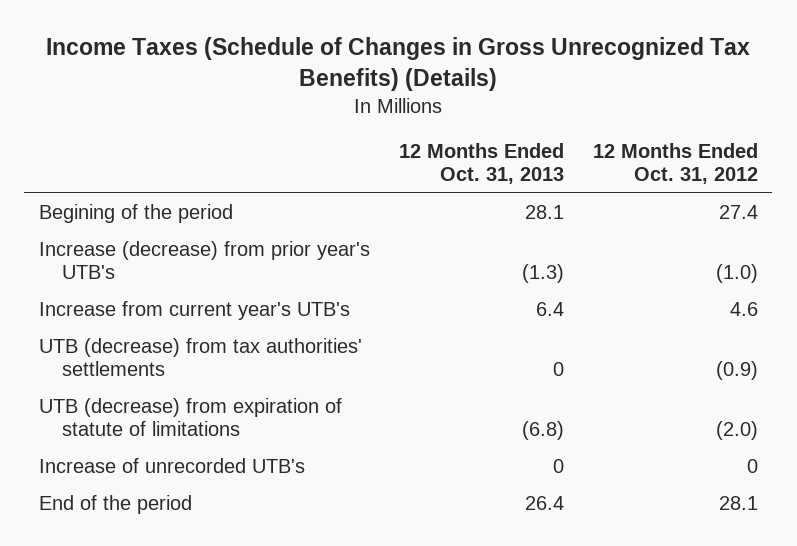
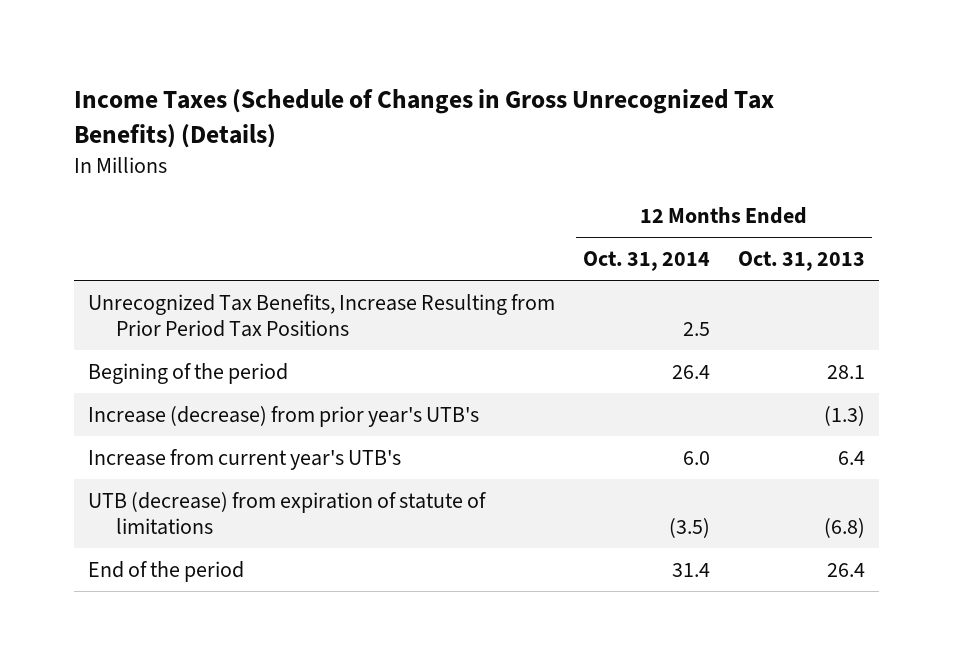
[592,143,758,185] 12 Months Ended Oct. 31, 2012 -> none
none -> [582,251,710,272] Oct. 31, 2014
none -> [87,293,555,337] Unrecognized Tax Benefits, Increase Resulting from Prior Period Tax Positions
[38,338,362,377] UTB (decrease) from tax authorities' settlements -> none
[38,458,305,474] Increase of unrecorded UTB's -> none

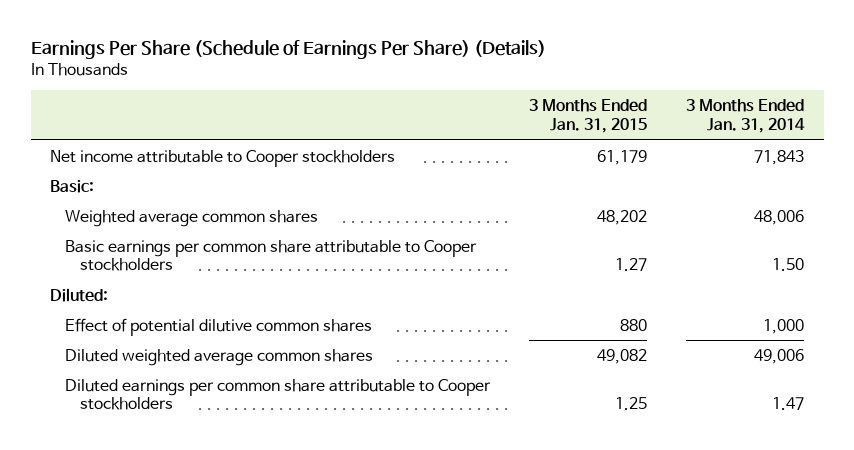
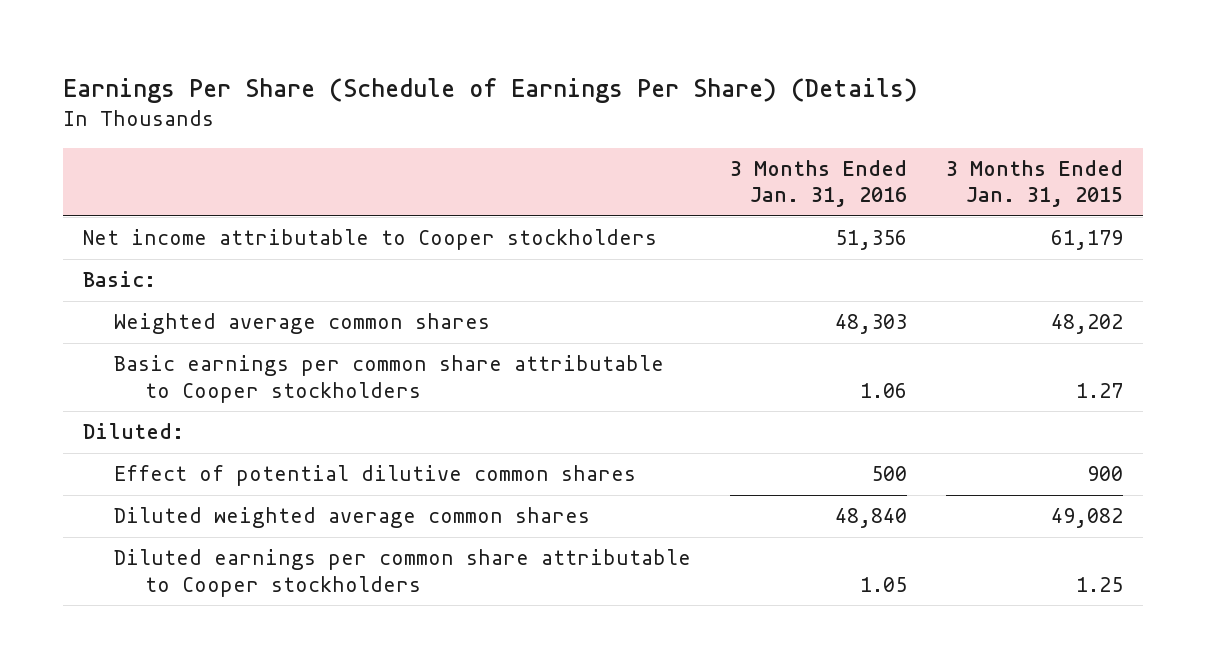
[686,99,806,133] 3 Months Ended Jan. 31, 2014 -> none
none -> [730,160,908,208] 3 Months Ended Jan. 31, 2016
[619,318,647,331] 880 -> [1087,466,1124,482] 900

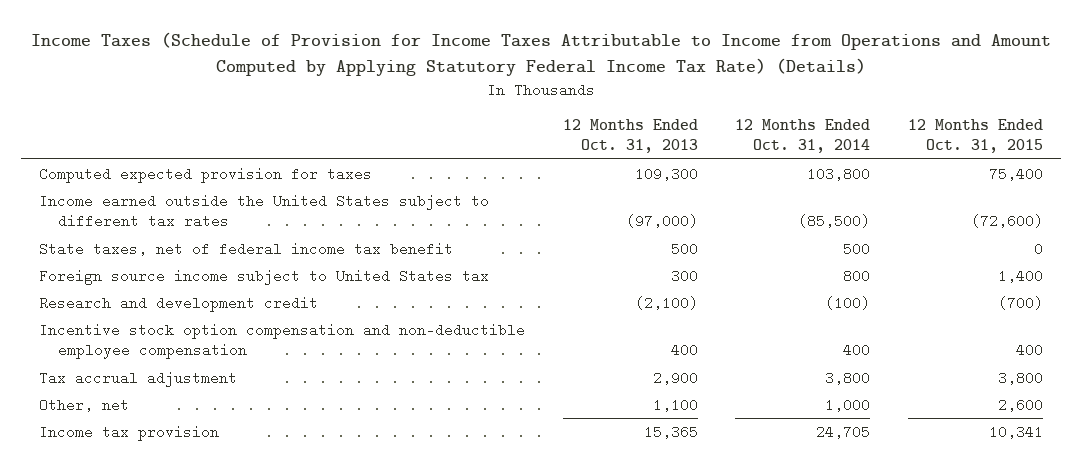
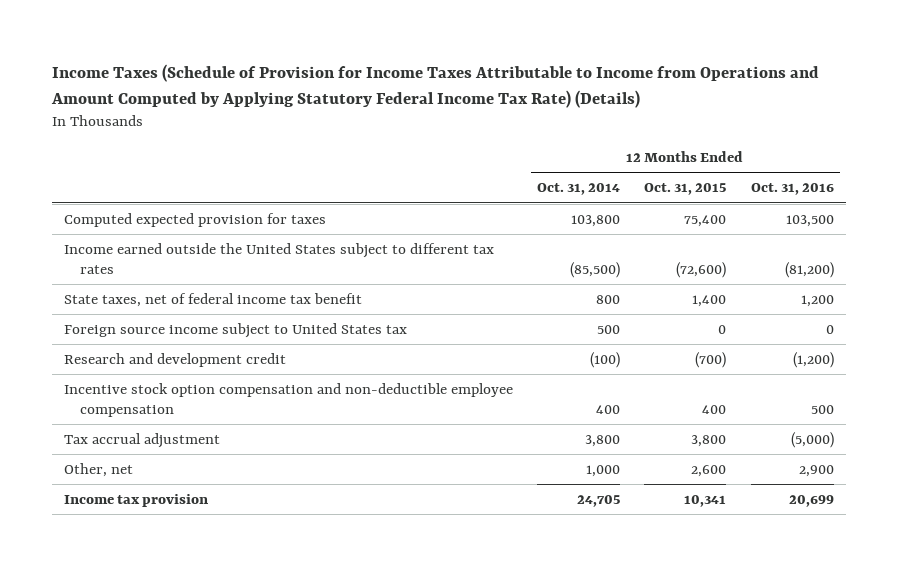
[562,118,698,154] 12 Months Ended Oct. 31, 2013 -> none
none -> [750,183,834,196] Oct. 31, 2016
[843,241,871,256] 500 -> [596,294,621,304] 800
[1033,241,1043,256] 0 -> [692,294,727,307] 1,400
[843,268,871,283] 800 -> [597,324,621,334] 500
[997,268,1043,283] 1,400 -> [718,324,727,334] 0

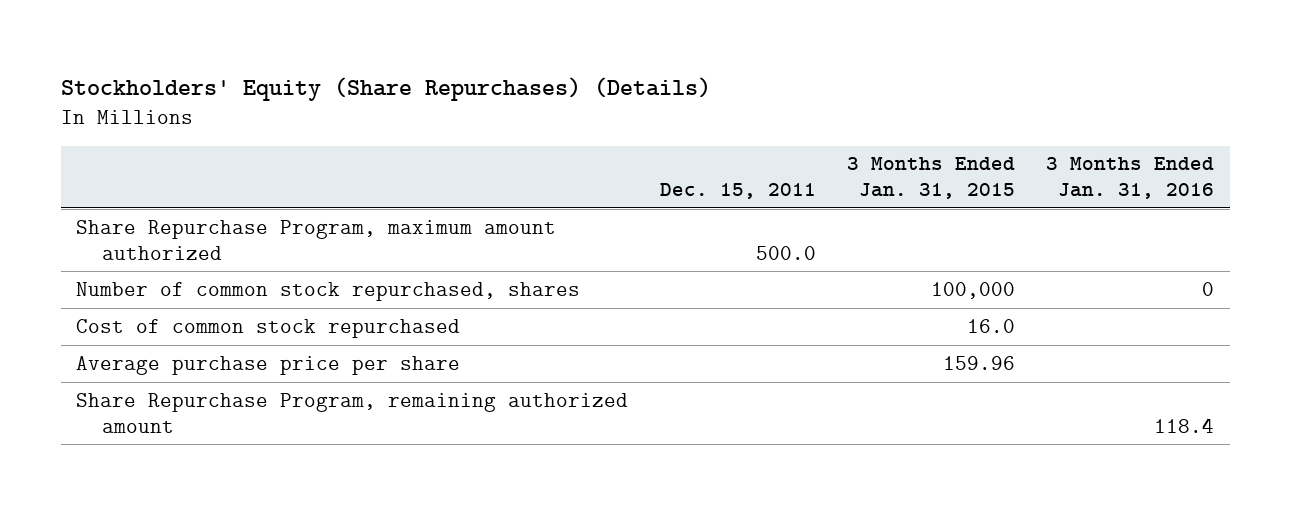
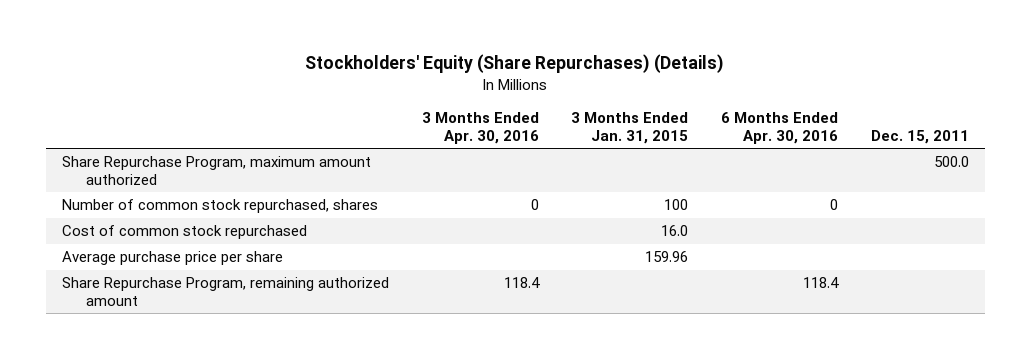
[1046,157,1215,200] 3 Months Ended Jan. 31, 2016 -> none
none -> [421,112,539,144] 3 Months Ended Apr. 30, 2016
none -> [721,112,839,144] 6 Months Ended Apr. 30, 2016
[930,281,1015,299] 100,000 -> [664,199,689,211] 100

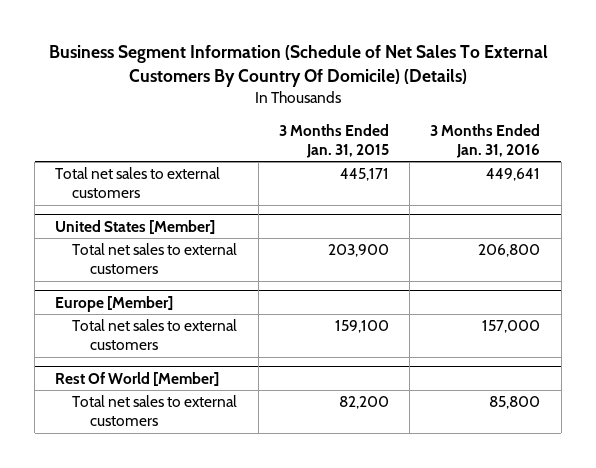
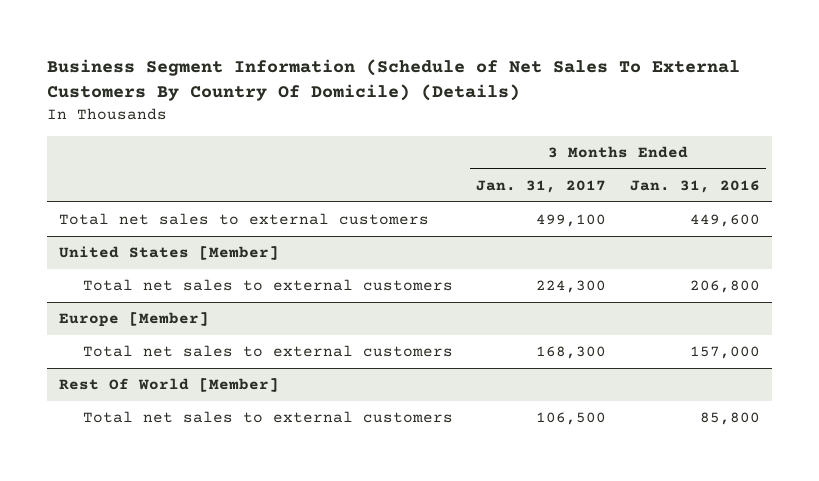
[278,123,389,158] 3 Months Ended Jan. 31, 2015 -> none
none -> [476,179,607,193] Jan. 31, 2017
[486,168,541,182] 449,641 -> [690,214,761,228] 449,600

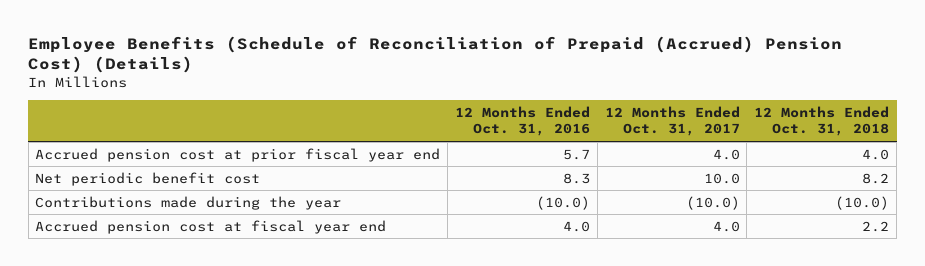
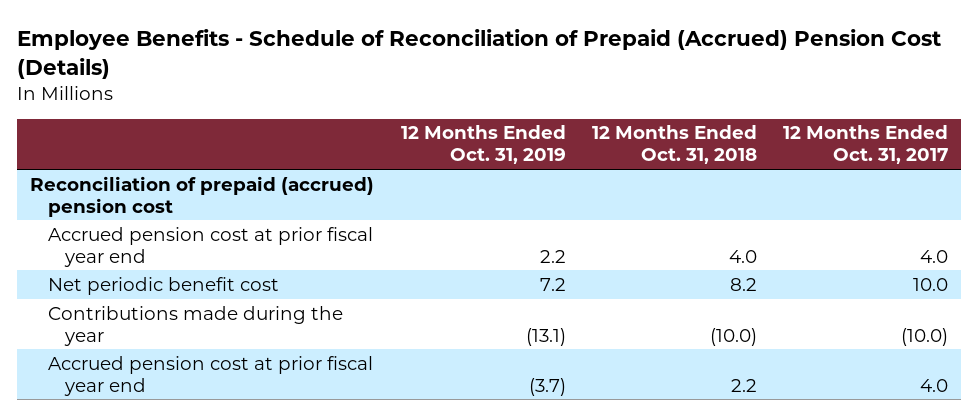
[28,35,843,74] Employee Benefits (Schedule of Reconciliation of Prepaid (Accrued) Pension Cost) (Details) -> [17,29,942,80] Employee Benefits - Schedule of Reconciliation of Prepaid (Accrued) Pension Cost (Details)
[455,106,591,137] 12 Months Ended Oct. 31, 2016 -> none
none -> [400,125,566,165] 12 Months Ended Oct. 31, 2019
none -> [30,175,375,217] Reconciliation of prepaid (accrued) pension cost
[35,219,387,234] Accrued pension cost at fiscal year end -> [47,355,373,396] Accrued pension cost at prior fiscal year end

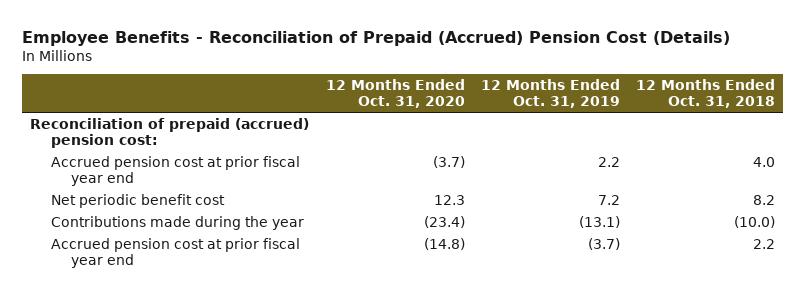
[17,29,942,80] Employee Benefits - Schedule of Reconciliation of Prepaid (Accrued) Pension Cost (Details) -> [22,30,731,46] Employee Benefits - Reconciliation of Prepaid (Accrued) Pension Cost (Details)
[782,125,948,165] 12 Months Ended Oct. 31, 2017 -> none
none -> [325,79,465,109] 12 Months Ended Oct. 31, 2020
[30,175,375,217] Reconciliation of prepaid (accrued) pension cost -> [30,118,310,148] Reconciliation of prepaid (accrued) pension cost:

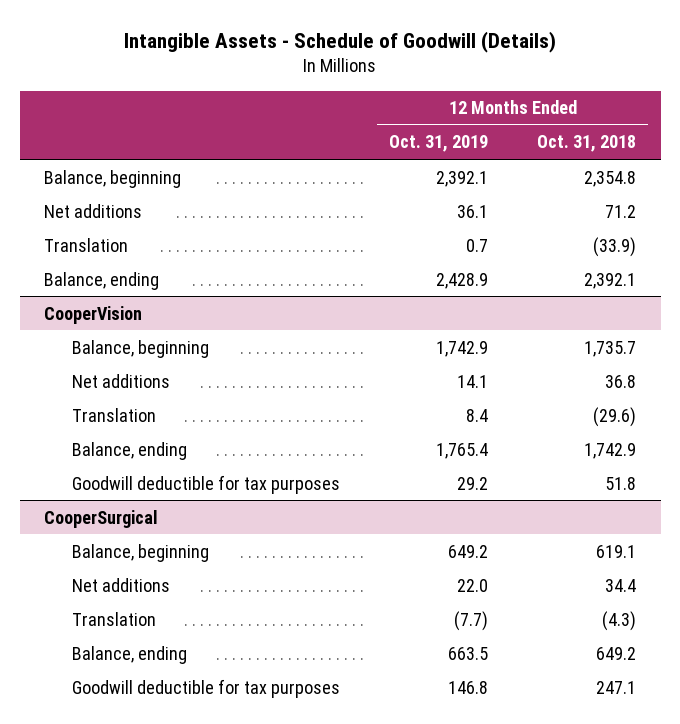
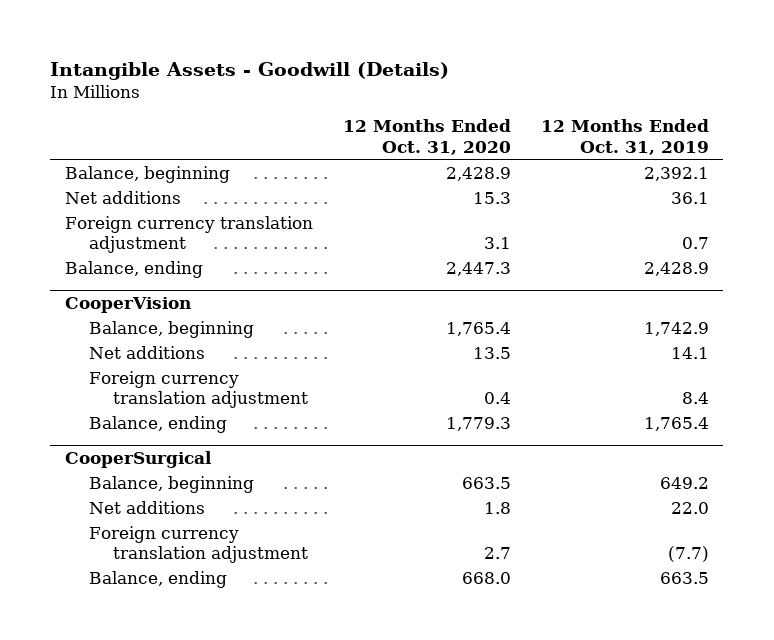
[124,30,557,53] Intangible Assets - Schedule of Goodwill (Details) -> [50,61,450,80] Intangible Assets - Goodwill (Details)
[537,135,637,153] Oct. 31, 2018 -> none
none -> [342,119,511,155] 12 Months Ended Oct. 31, 2020
[44,237,129,252] Translation -> [65,215,314,253] Foreign currency translation adjustment
[71,407,156,422] Translation -> [89,370,309,408] Foreign currency translation adjustment
[71,474,340,494] Goodwill deductible for tax purposes -> none
[71,611,156,626] Translation -> [89,525,309,563] Foreign currency translation adjustment
[71,678,340,698] Goodwill deductible for tax purposes -> none

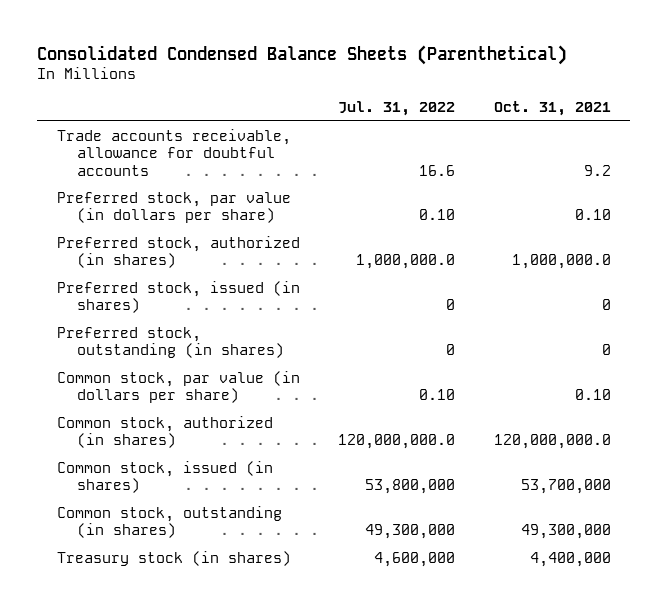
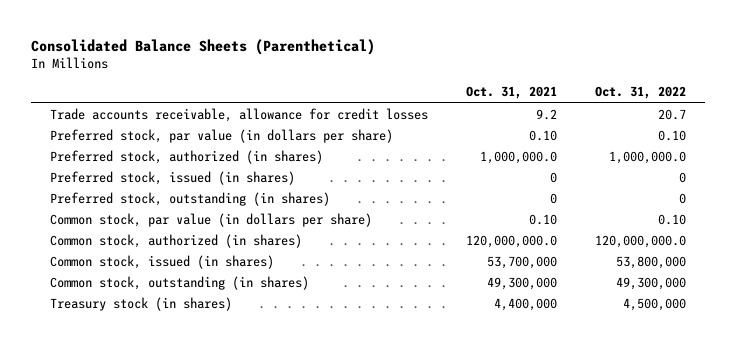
[37,44,568,65] Consolidated Condensed Balance Sheets (Parenthetical) -> [31,39,376,56] Consolidated Balance Sheets (Parenthetical)
[338,101,456,117] Jul. 31, 2022 -> none
none -> [595,86,687,100] Oct. 31, 2022
[56,128,291,176] Trade accounts receivable, allowance for doubtful accounts -> [50,108,429,123] Trade accounts receivable, allowance for credit losses

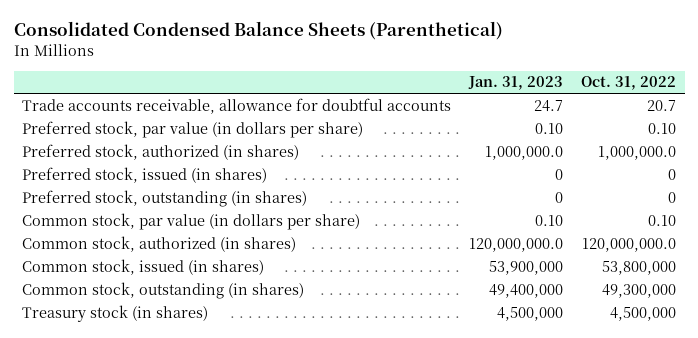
[31,39,376,56] Consolidated Balance Sheets (Parenthetical) -> [13,21,503,41] Consolidated Condensed Balance Sheets (Parenthetical)
[466,86,558,100] Oct. 31, 2021 -> none
none -> [468,76,564,91] Jan. 31, 2023
[50,108,429,123] Trade accounts receivable, allowance for credit losses -> [22,97,452,114] Trade accounts receivable, allowance for doubtful accounts

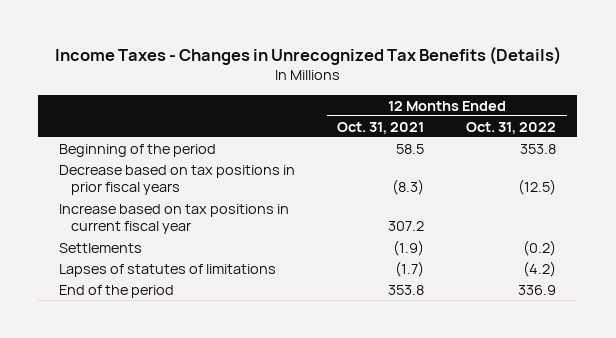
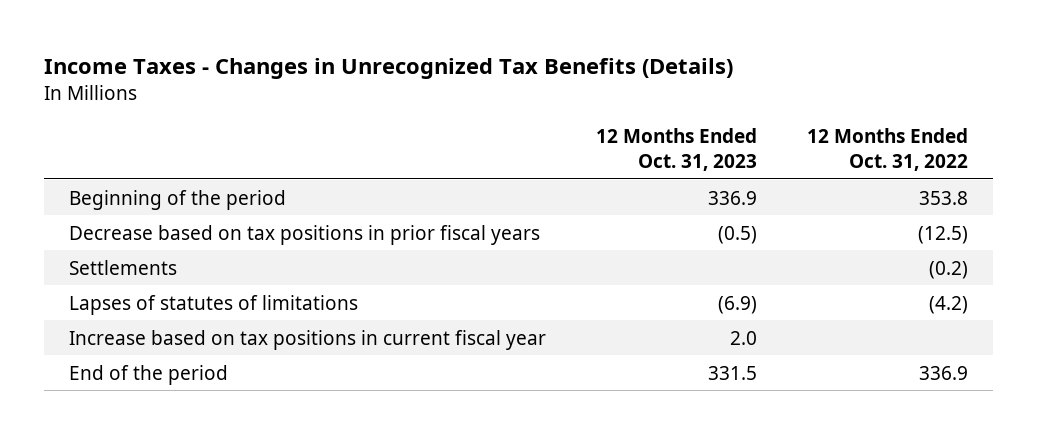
[337,121,425,134] Oct. 31, 2021 -> none
none -> [596,128,758,171] 12 Months Ended Oct. 31, 2023
[59,203,290,235] Increase based on tax positions in current fiscal year -> [69,329,547,350] Increase based on tax positions in current fiscal year

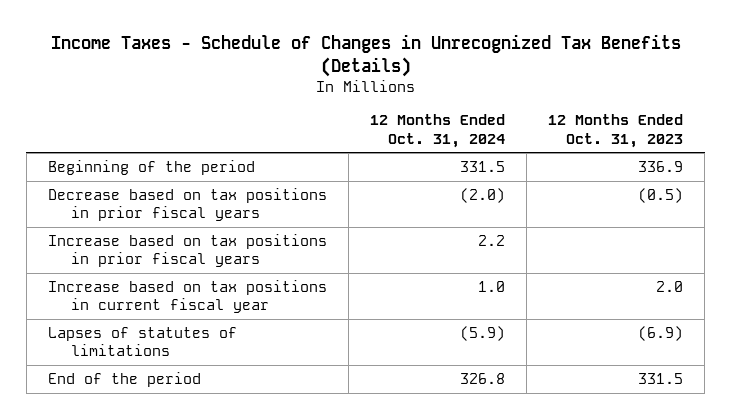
[44,57,734,79] Income Taxes - Changes in Unrecognized Tax Benefits (Details) -> [50,34,681,77] Income Taxes - Schedule of Changes in Unrecognized Tax Benefits (Details)
[806,128,968,171] 12 Months Ended Oct. 31, 2022 -> none
none -> [370,114,506,148] 12 Months Ended Oct. 31, 2024
[69,259,178,275] Settlements -> none
none -> [47,233,327,268] Increase based on tax positions in prior fiscal years
[69,294,359,315] Lapses of statutes of limitations -> [47,326,237,357] Lapses of statutes of limitations

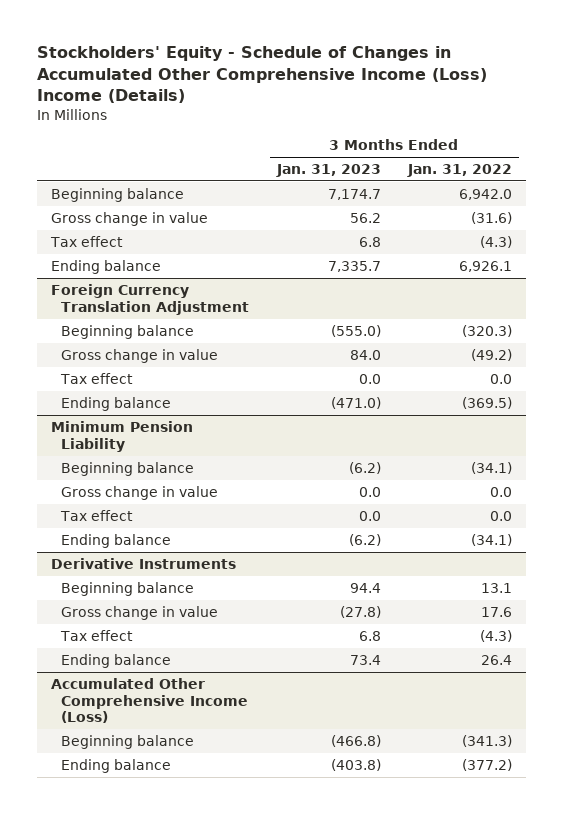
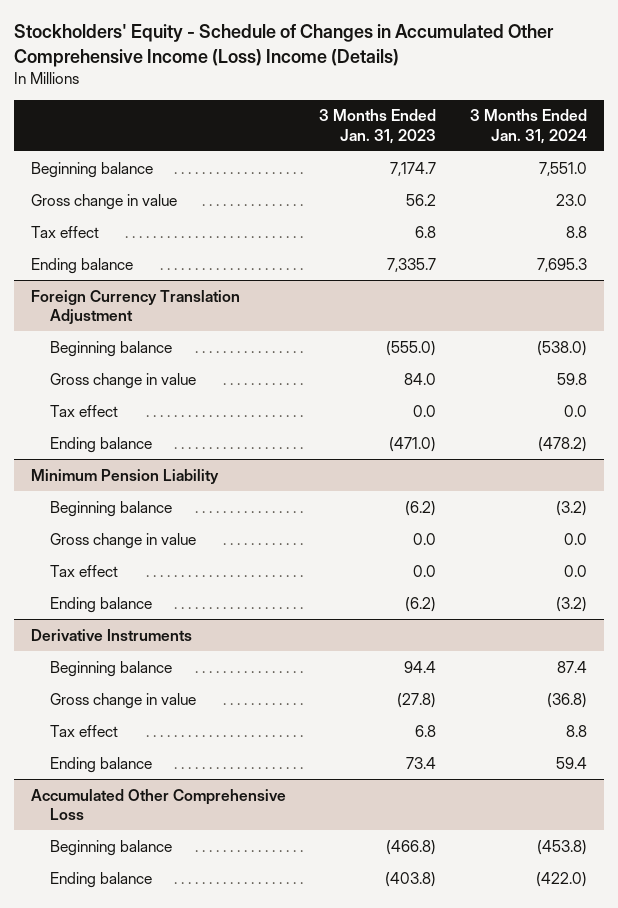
[407,164,513,178] Jan. 31, 2022 -> none
none -> [470,109,588,144] 3 Months Ended Jan. 31, 2024
[50,677,248,724] Accumulated Other Comprehensive Income (Loss) -> [30,788,286,820] Accumulated Other Comprehensive Loss

